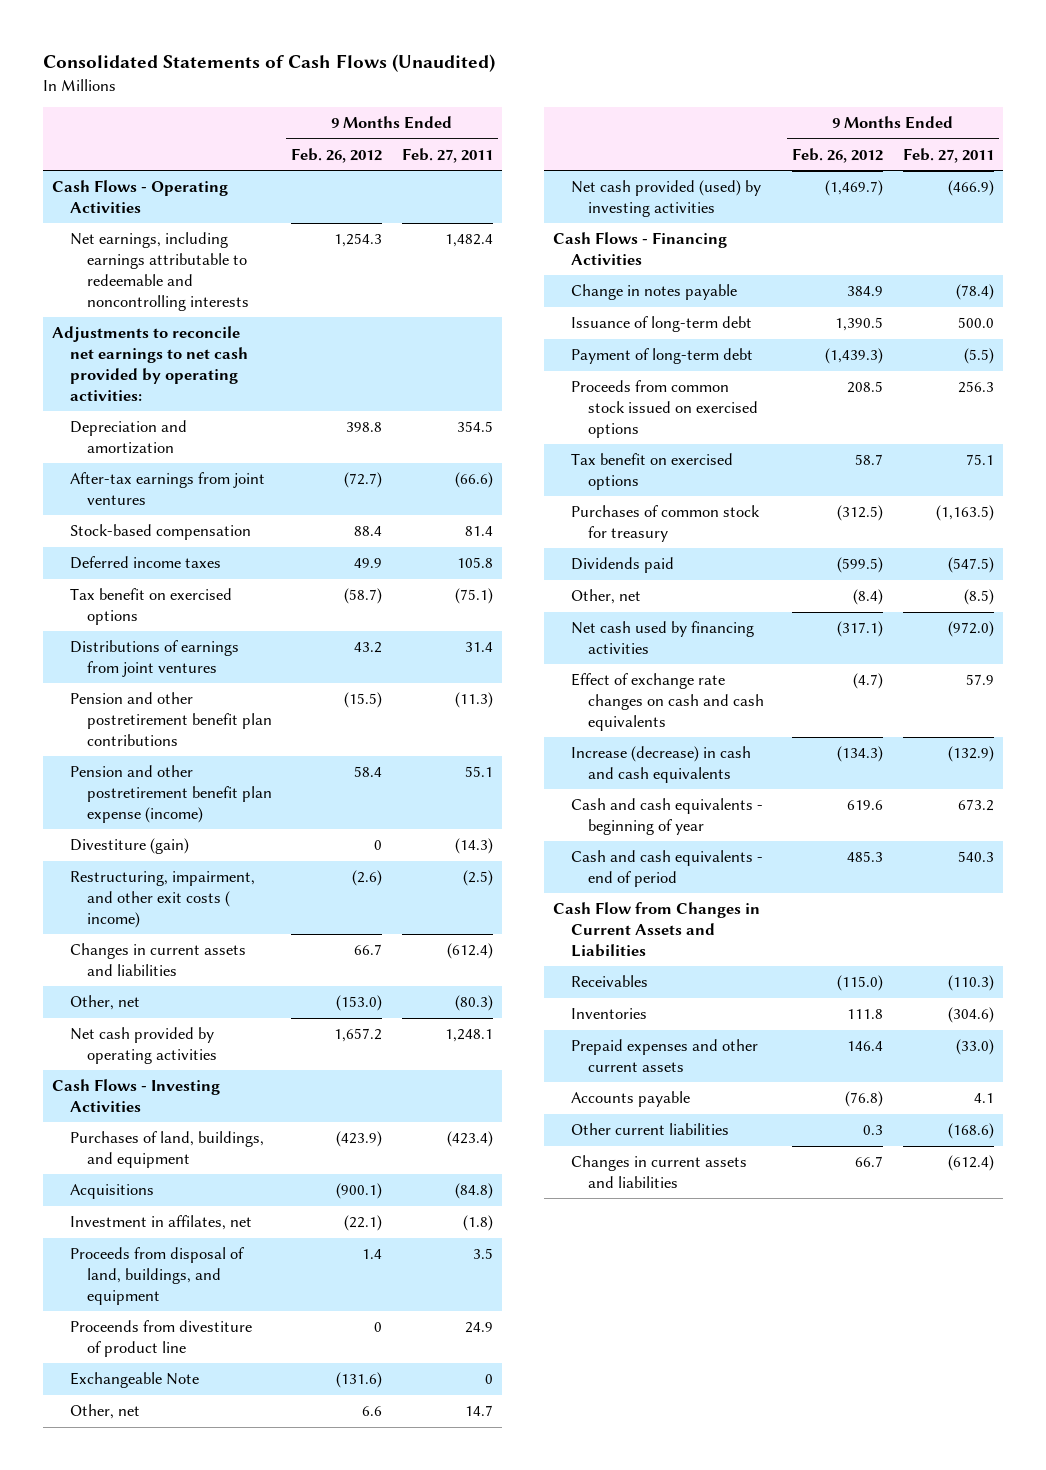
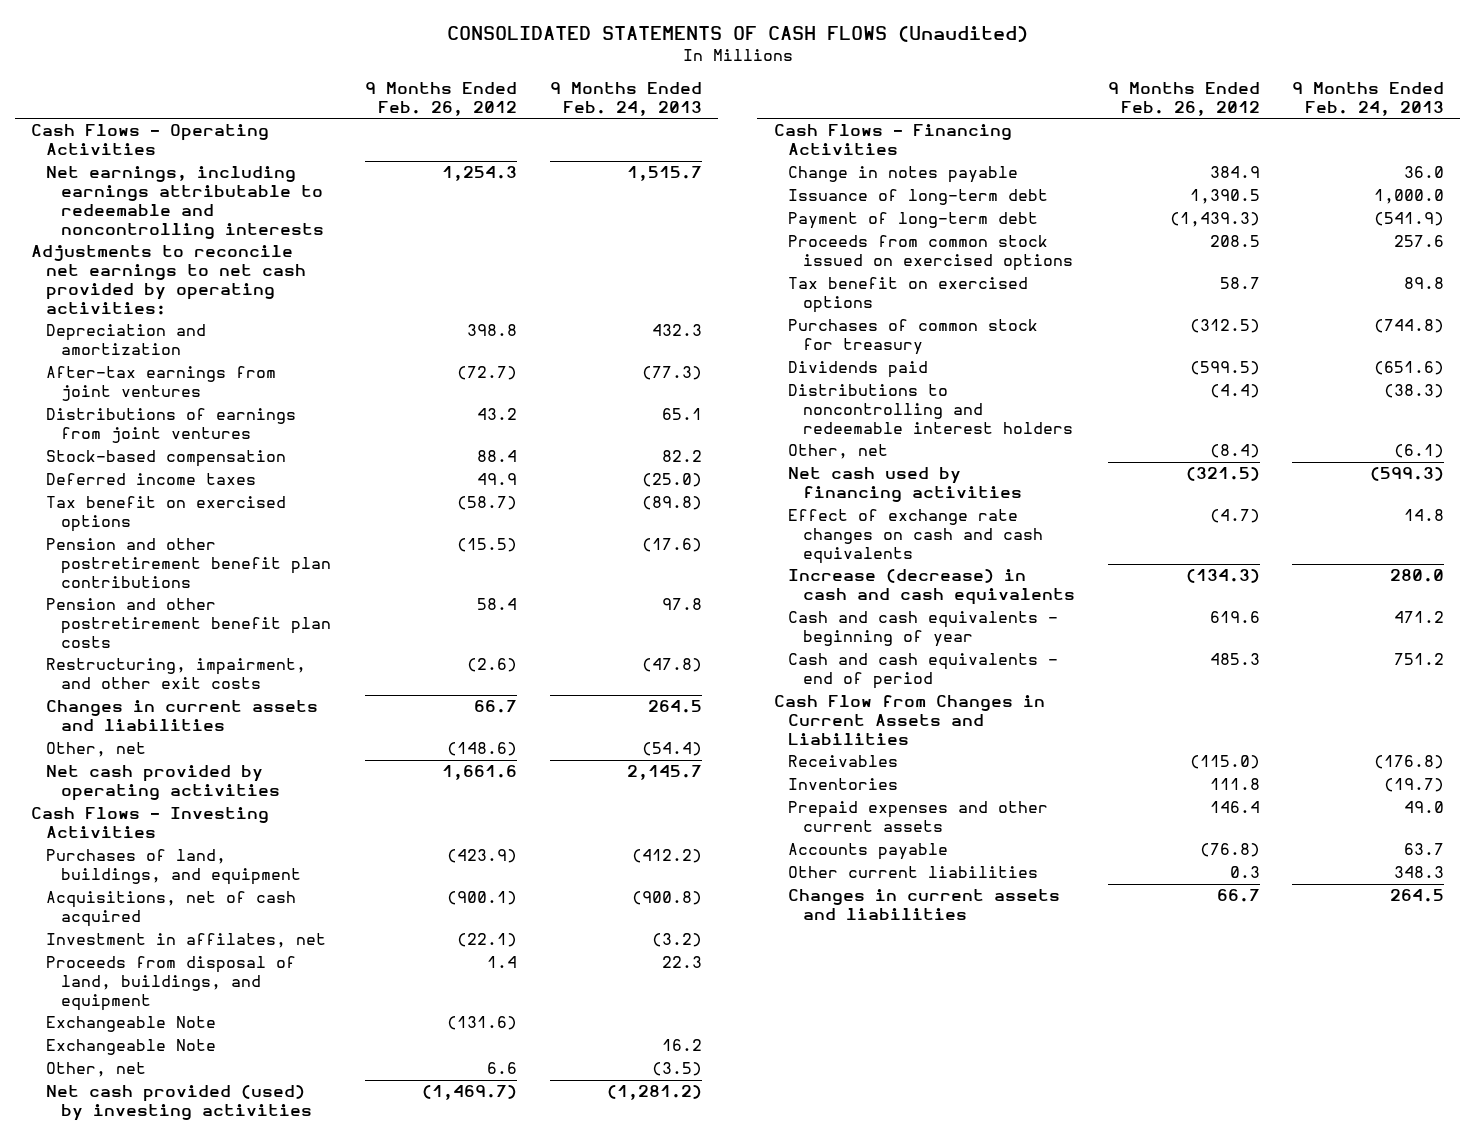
[42,54,495,73] Consolidated Statements of Cash Flows (Unaudited) -> [446,25,1028,42] CONSOLIDATED STATEMENTS OF CASH FLOWS (Unaudited)
[401,147,493,163] Feb. 27, 2011 -> none
none -> [549,82,702,116] 9 Months Ended Feb. 24, 2013
[69,640,239,678] Distributions of earnings from joint ventures -> [46,408,297,444] Distributions of earnings from joint ventures
[69,838,189,855] Divestiture (gain) -> none
[69,765,272,824] Pension and other postretirement benefit plan expense (income) -> [46,598,331,648] Pension and other postretirement benefit plan costs
[69,871,255,929] Restructuring, impairment, and other exit costs ( income) -> [46,658,307,690] Restructuring, impairment, and other exit costs
[336,995,383,1012] (153.0) -> [447,742,518,757] (148.6)
[334,1028,383,1043] 1,657.2 -> [442,765,518,781] 1,661.6
[69,1184,154,1200] Acquisitions -> [46,891,297,928] Acquisitions, net of cash acquired
[69,1320,252,1358] Proceends from divestiture of product line -> none
none -> [46,1039,217,1056] Exchangeable Note
none -> [788,384,1074,434] Distributions to noncontrolling and redeemable interest holders
[837,621,884,638] (317.1) -> [1185,467,1260,482] (321.5)

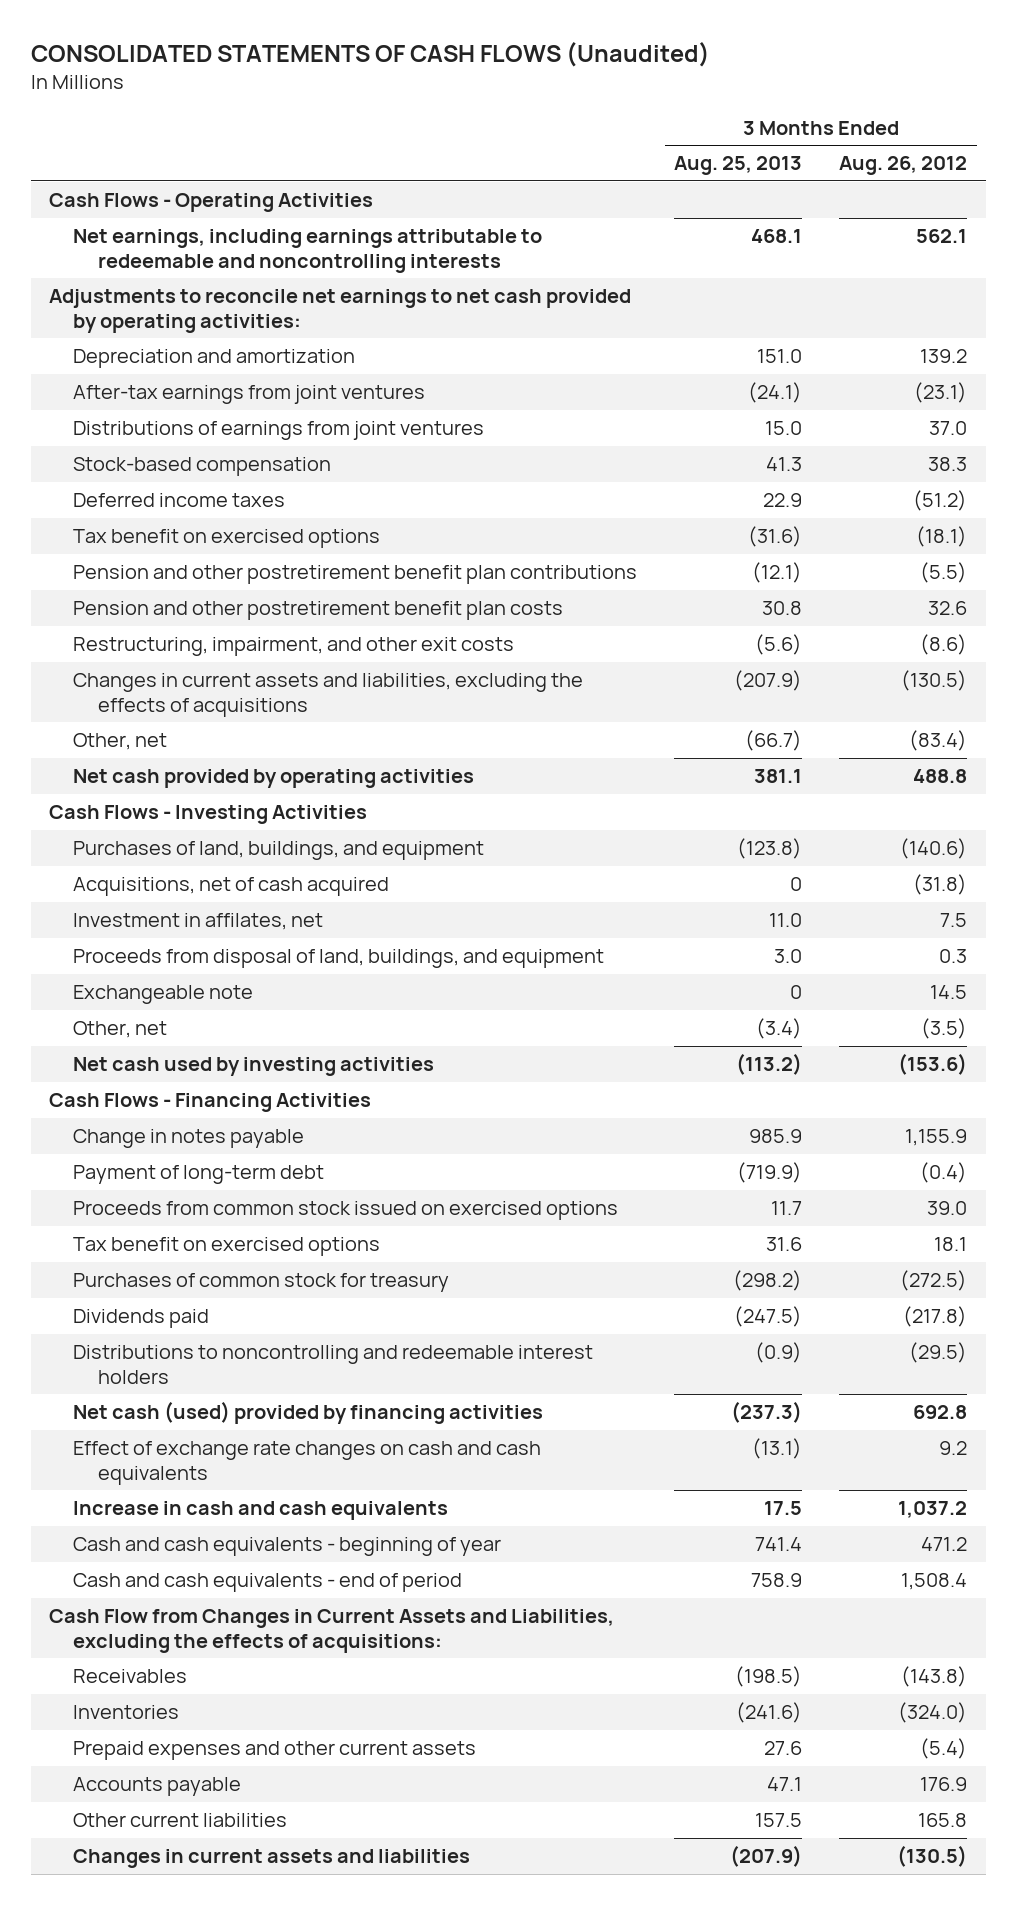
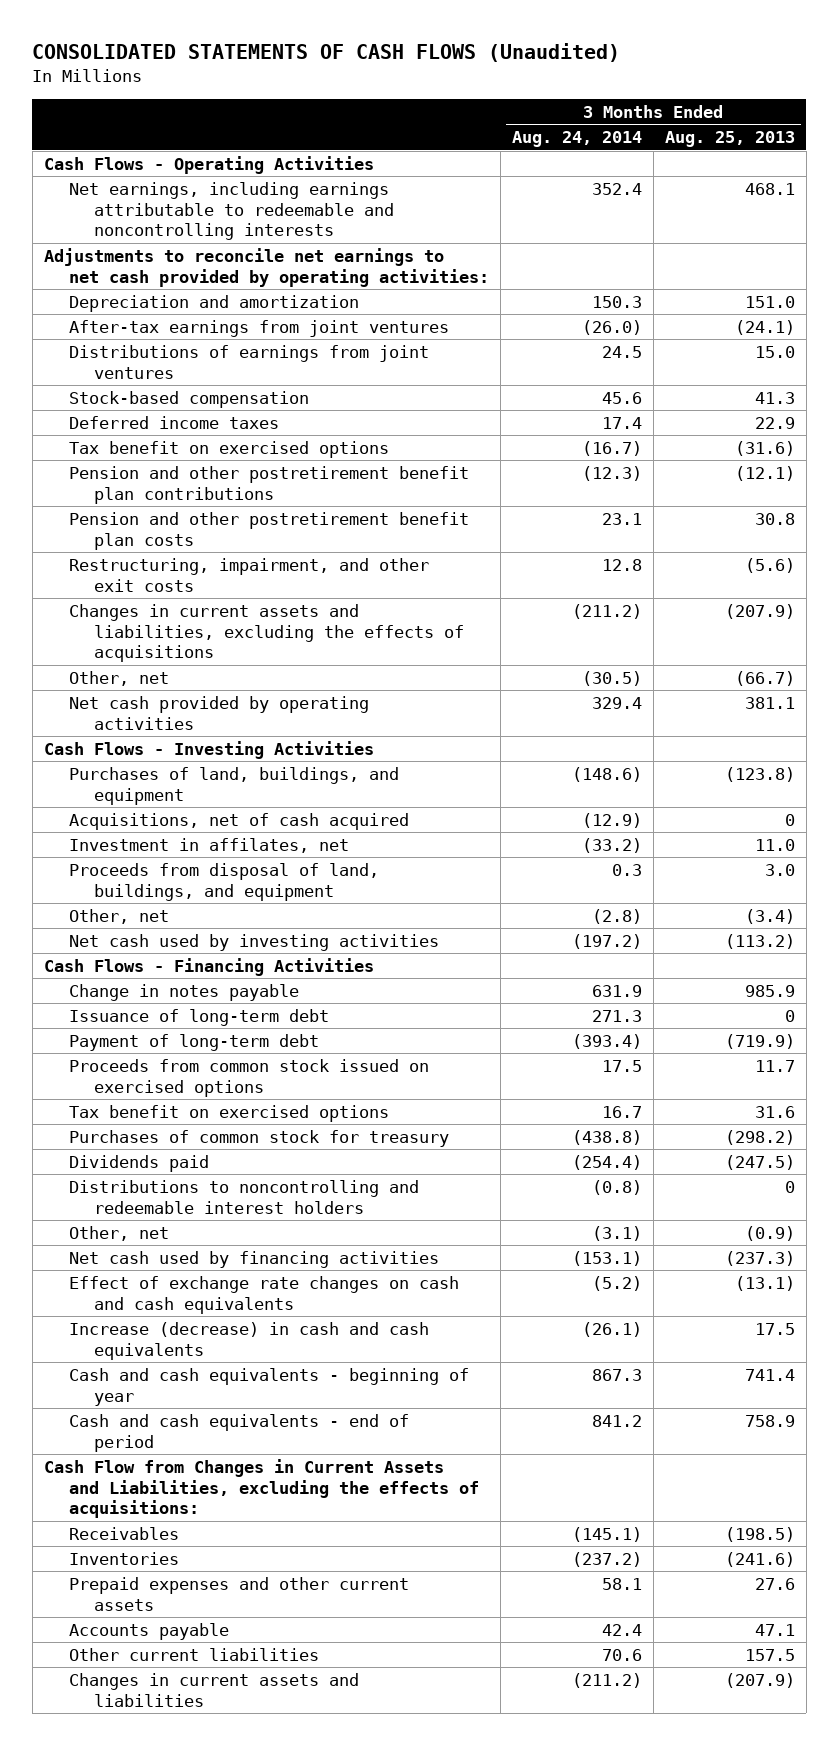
[839,156,968,176] Aug. 26, 2012 -> none
none -> [511,131,642,148] Aug. 24, 2014
[73,985,254,1005] Exchangeable note -> none
none -> [68,1008,329,1026] Issuance of long-term debt
[755,1342,803,1364] (0.9) -> [784,1180,795,1193] 0
none -> [68,1225,169,1241] Other, net
[73,1401,544,1425] Net cash (used) provided by financing activities -> [68,1250,439,1268] Net cash used by financing activities
[73,1501,449,1521] Increase in cash and cash equivalents -> [68,1321,429,1360] Increase (decrease) in cash and cash equivalents

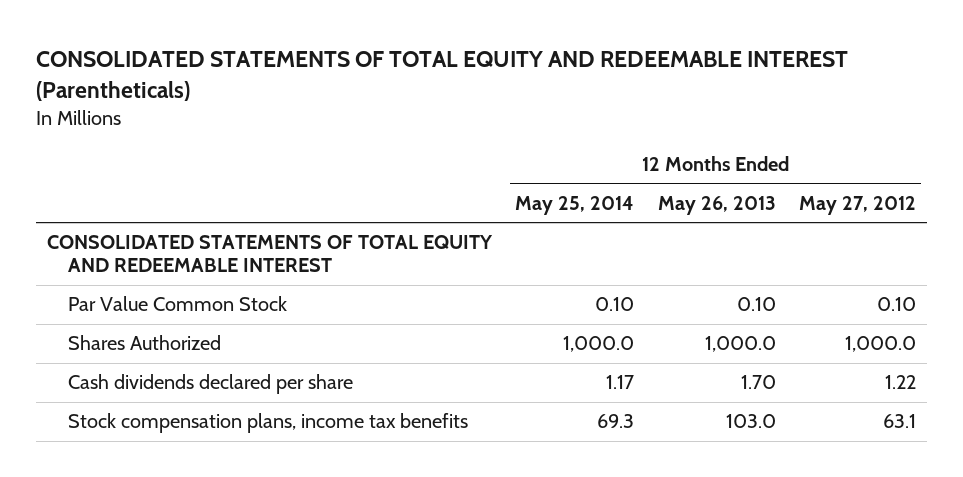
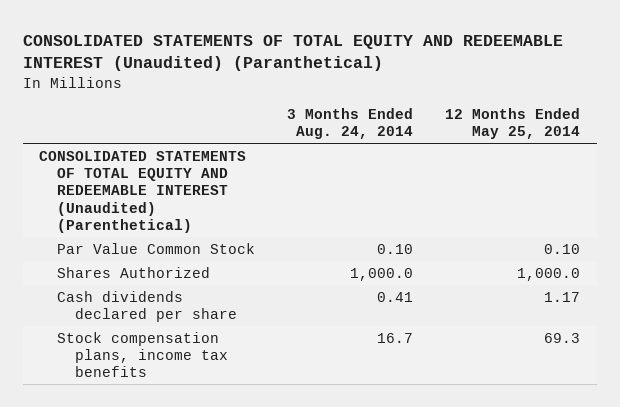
[35,50,848,101] CONSOLIDATED STATEMENTS OF TOTAL EQUITY AND REDEEMABLE INTEREST (Parentheticals) -> [23,34,564,72] CONSOLIDATED STATEMENTS OF TOTAL EQUITY AND REDEEMABLE INTEREST (Unaudited) (Paranthetical)
[657,195,776,215] May 26, 2013 -> none
[798,195,916,215] May 27, 2012 -> none
none -> [287,107,414,140] 3 Months Ended Aug. 24, 2014
[47,235,494,273] CONSOLIDATED STATEMENTS OF TOTAL EQUITY AND REDEEMABLE INTEREST -> [39,150,247,234] CONSOLIDATED STATEMENTS OF TOTAL EQUITY AND REDEEMABLE INTEREST (Unaudited) (Parenthetical)

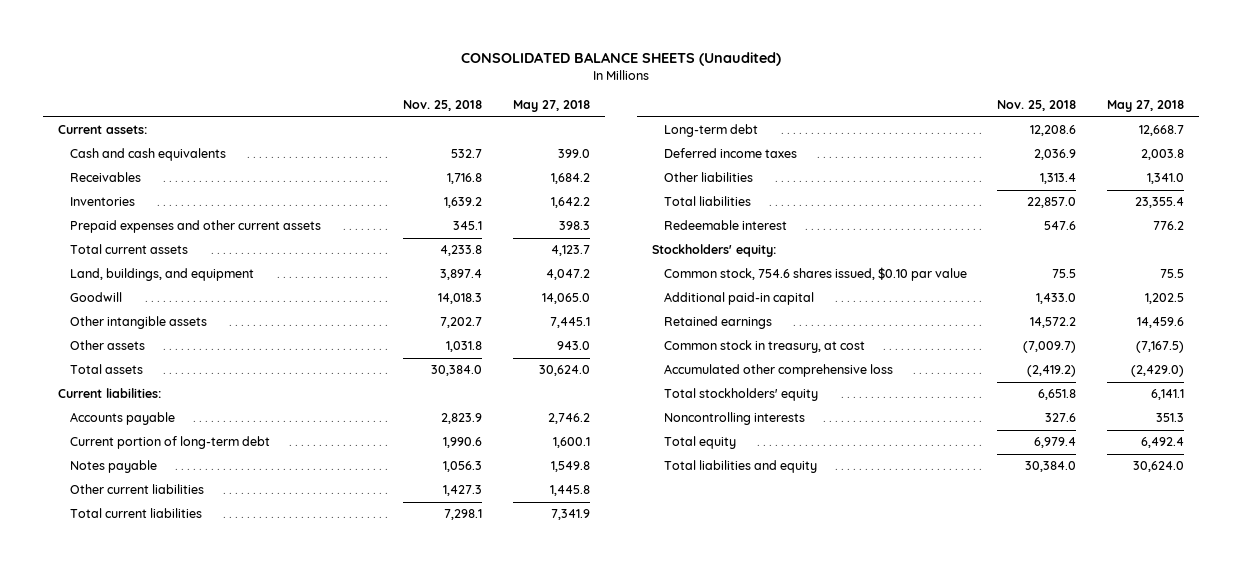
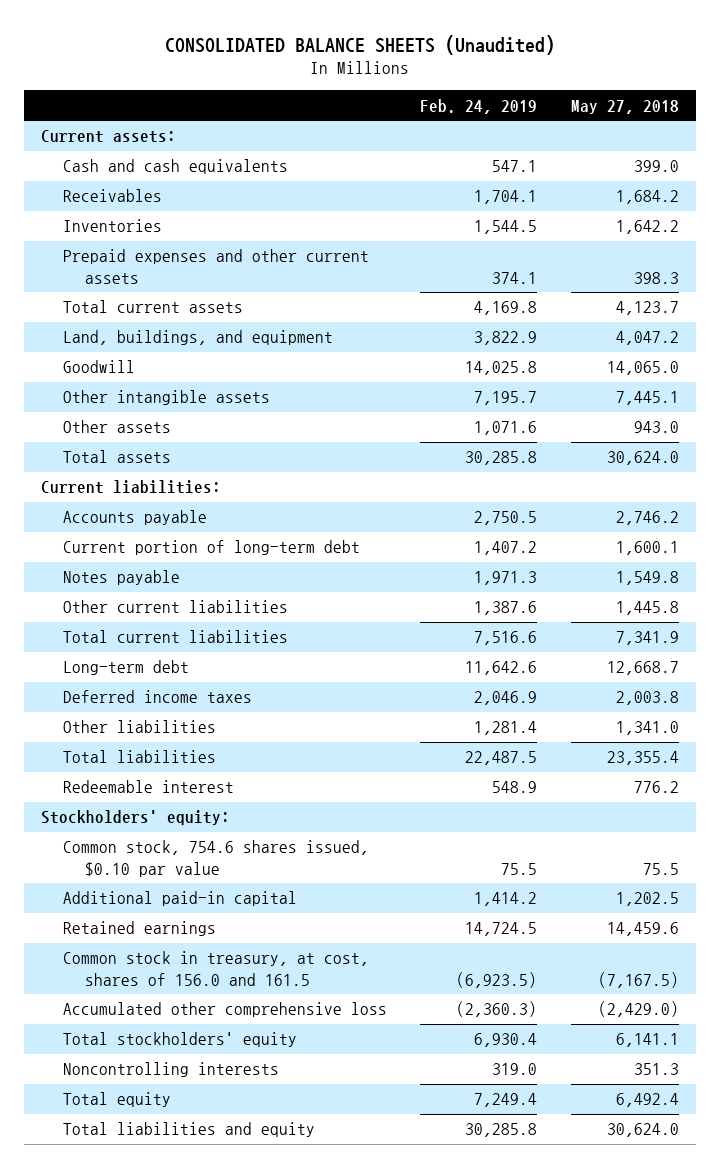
[403,100,483,112] Nov. 25, 2018 -> none
none -> [420,98,538,114] Feb. 24, 2019
[663,340,865,354] Common stock in treasury, at cost -> [62,951,369,986] Common stock in treasury, at cost, shares of 156.0 and 161.5

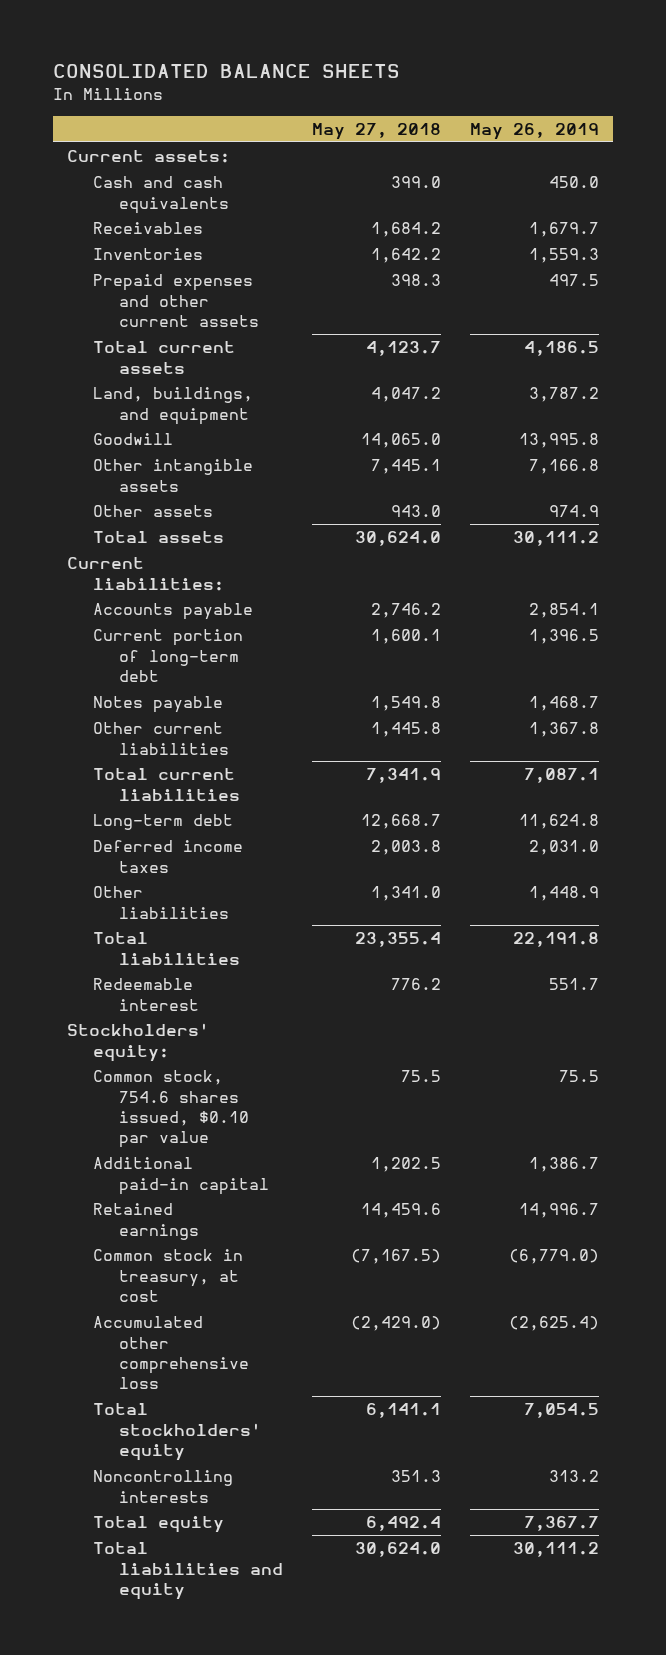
[164,34,555,55] CONSOLIDATED BALANCE SHEETS (Unaudited) -> [52,63,400,78] CONSOLIDATED BALANCE SHEETS
[420,98,538,114] Feb. 24, 2019 -> none
none -> [469,122,599,140] May 26, 2019
[62,951,369,986] Common stock in treasury, at cost, shares of 156.0 and 161.5 -> [92,1249,243,1303] Common stock in treasury, at cost

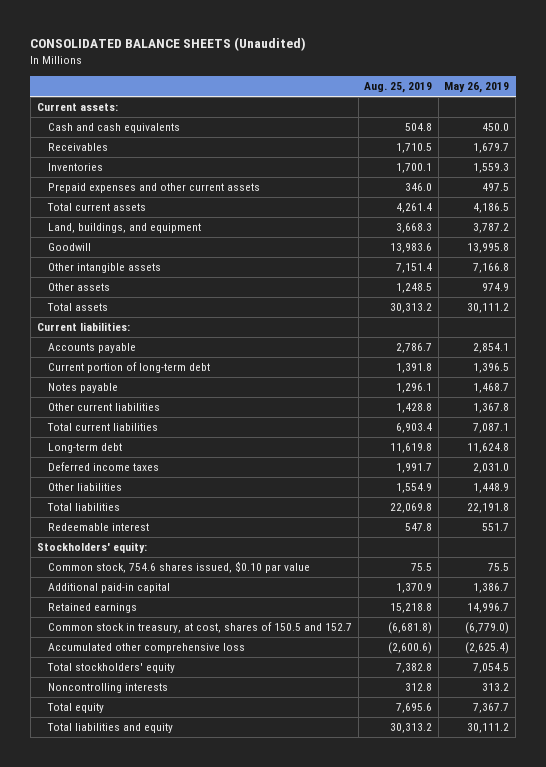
[52,63,400,78] CONSOLIDATED BALANCE SHEETS -> [30,37,307,52] CONSOLIDATED BALANCE SHEETS (Unaudited)
[311,122,441,140] May 27, 2018 -> none
none -> [364,81,433,93] Aug. 25, 2019
[92,1249,243,1303] Common stock in treasury, at cost -> [47,622,352,634] Common stock in treasury, at cost, shares of 150.5 and 152.7

